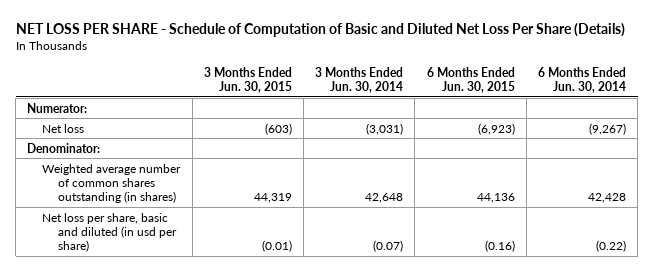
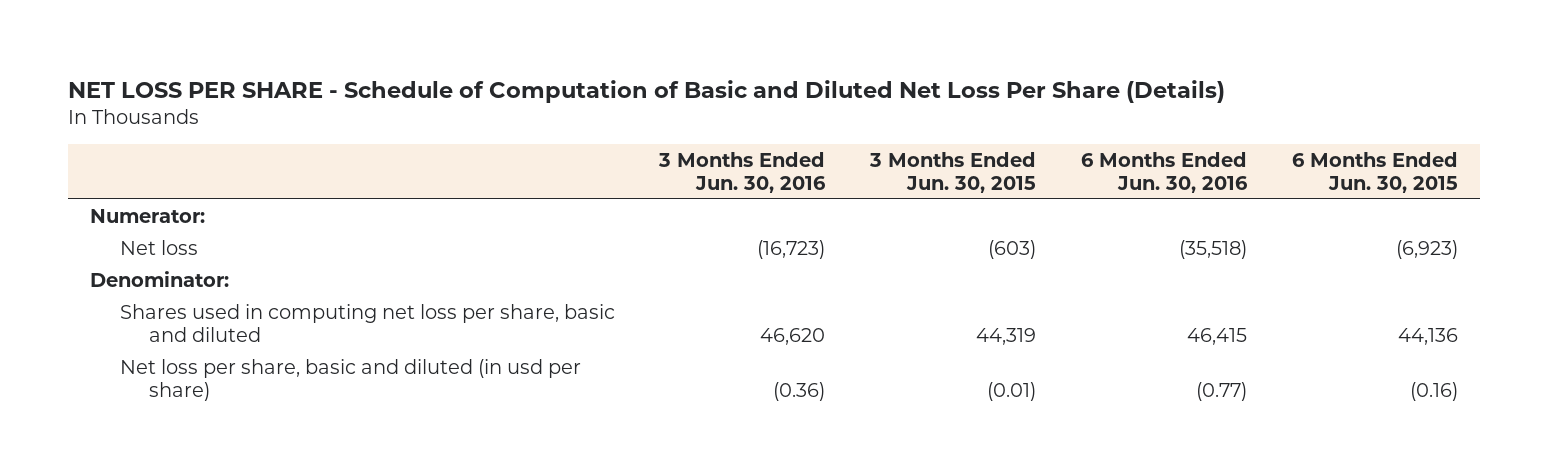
[315,66,404,93] 3 Months Ended Jun. 30, 2014 -> none
[537,66,626,93] 6 Months Ended Jun. 30, 2014 -> none
none -> [658,151,827,193] 3 Months Ended Jun. 30, 2016
none -> [1080,151,1248,193] 6 Months Ended Jun. 30, 2016
[42,163,182,204] Weighted average number of common shares outstanding (in shares) -> [119,304,615,342] Shares used in computing net loss per share, basic and diluted

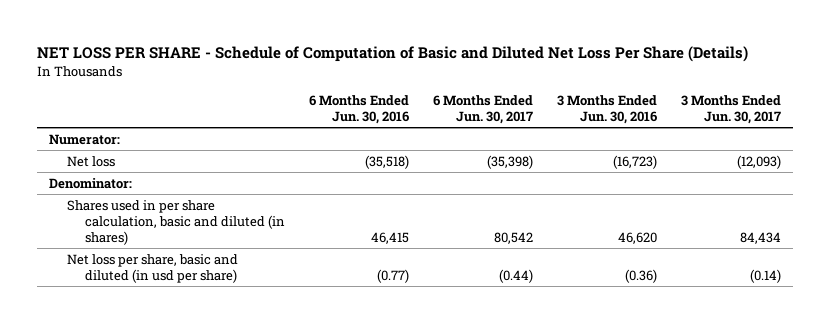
[869,151,1037,193] 3 Months Ended Jun. 30, 2015 -> none
[1291,151,1458,193] 6 Months Ended Jun. 30, 2015 -> none
none -> [432,94,533,125] 6 Months Ended Jun. 30, 2017
none -> [680,94,781,125] 3 Months Ended Jun. 30, 2017
[119,304,615,342] Shares used in computing net loss per share, basic and diluted -> [67,199,285,246] Shares used in per share calculation, basic and diluted (in shares)

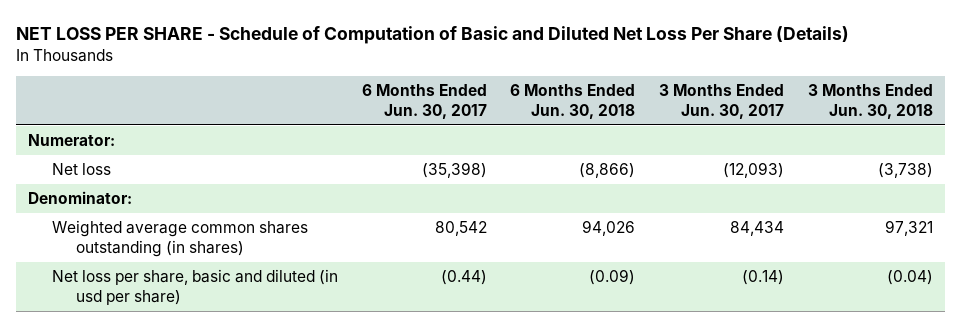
[308,94,409,125] 6 Months Ended Jun. 30, 2016 -> none
[556,94,657,125] 3 Months Ended Jun. 30, 2016 -> none
none -> [510,84,636,119] 6 Months Ended Jun. 30, 2018
none -> [807,84,933,119] 3 Months Ended Jun. 30, 2018
[67,199,285,246] Shares used in per share calculation, basic and diluted (in shares) -> [52,220,309,257] Weighted average common shares outstanding (in shares)

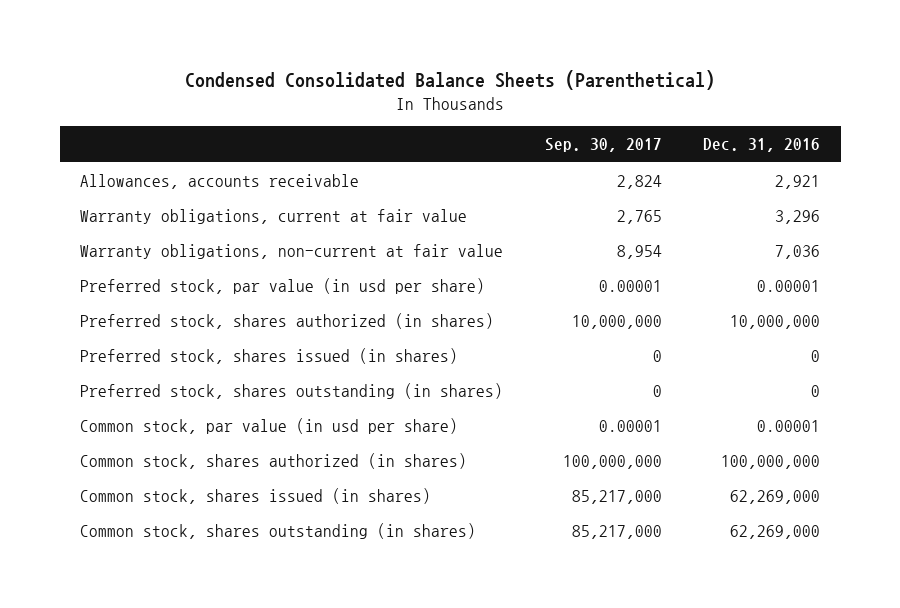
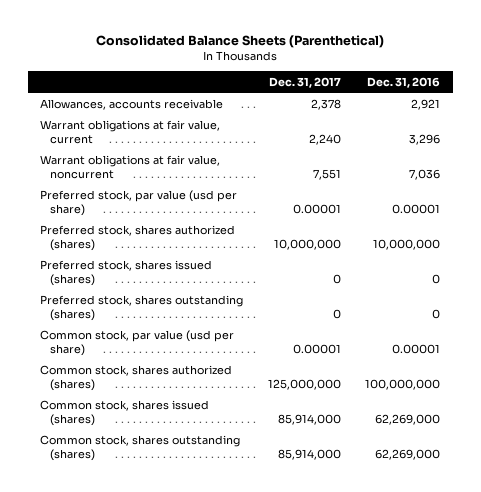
[185,70,716,91] Condensed Consolidated Balance Sheets (Parenthetical) -> [96,35,385,49] Consolidated Balance Sheets (Parenthetical)
[544,138,662,153] Sep. 30, 2017 -> none
none -> [268,76,341,88] Dec. 31, 2017
[80,209,468,225] Warranty obligations, current at fair value -> [40,119,221,144] Warrant obligations at fair value, current
[80,244,504,260] Warranty obligations, non-current at fair value -> [40,154,221,179] Warrant obligations at fair value, noncurrent
[80,278,486,295] Preferred stock, par value (in usd per share) -> [40,189,238,216] Preferred stock, par value (usd per share)
[80,313,495,330] Preferred stock, shares authorized (in shares) -> [40,224,236,251] Preferred stock, shares authorized (shares)
[80,348,459,365] Preferred stock, shares issued (in shares) -> [40,259,213,286] Preferred stock, shares issued (shares)
[80,383,504,400] Preferred stock, shares outstanding (in shares) -> [40,294,244,321] Preferred stock, shares outstanding (shares)
[80,418,459,435] Common stock, par value (in usd per share) -> [40,329,235,356] Common stock, par value (usd per share)
[80,453,468,470] Common stock, shares authorized (in shares) -> [40,364,233,391] Common stock, shares authorized (shares)
[80,488,432,505] Common stock, shares issued (in shares) -> [40,399,210,426] Common stock, shares issued (shares)
[80,523,477,540] Common stock, shares outstanding (in shares) -> [40,434,241,461] Common stock, shares outstanding (shares)

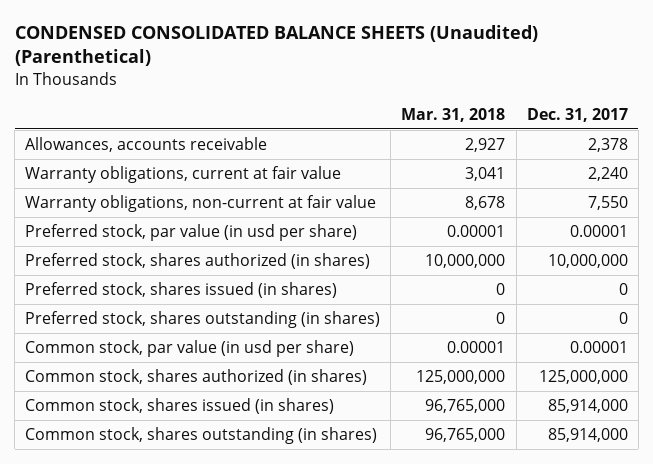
[96,35,385,49] Consolidated Balance Sheets (Parenthetical) -> [14,25,538,67] CONDENSED CONSOLIDATED BALANCE SHEETS (Unaudited) (Parenthetical)
[367,76,441,88] Dec. 31, 2016 -> none
none -> [401,108,506,123] Mar. 31, 2018
[40,154,221,179] Warrant obligations at fair value, noncurrent -> none
[40,119,221,144] Warrant obligations at fair value, current -> [25,165,342,183] Warranty obligations, current at fair value
none -> [25,194,377,212] Warranty obligations, non-current at fair value
[40,189,238,216] Preferred stock, par value (usd per share) -> [25,223,358,241] Preferred stock, par value (in usd per share)
[40,224,236,251] Preferred stock, shares authorized (shares) -> [25,252,371,269] Preferred stock, shares authorized (in shares)
[40,259,213,286] Preferred stock, shares issued (shares) -> [25,281,338,298] Preferred stock, shares issued (in shares)
[40,294,244,321] Preferred stock, shares outstanding (shares) -> [25,310,381,328] Preferred stock, shares outstanding (in shares)
[40,329,235,356] Common stock, par value (usd per share) -> [25,339,355,357] Common stock, par value (in usd per share)
[40,364,233,391] Common stock, shares authorized (shares) -> [25,368,368,385] Common stock, shares authorized (in shares)
[40,399,210,426] Common stock, shares issued (shares) -> [25,397,335,414] Common stock, shares issued (in shares)
[40,434,241,461] Common stock, shares outstanding (shares) -> [25,426,378,444] Common stock, shares outstanding (in shares)

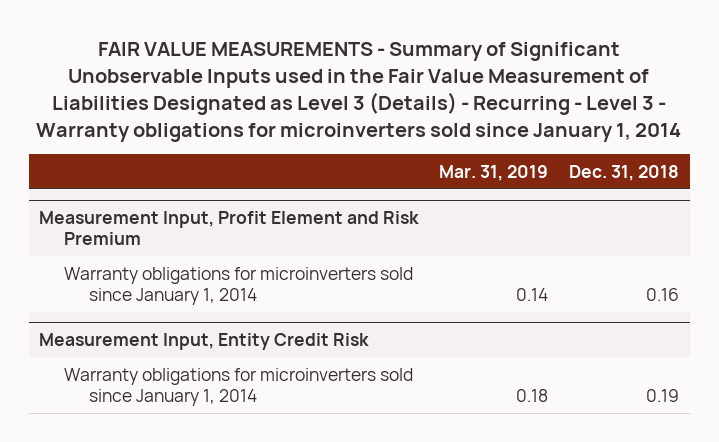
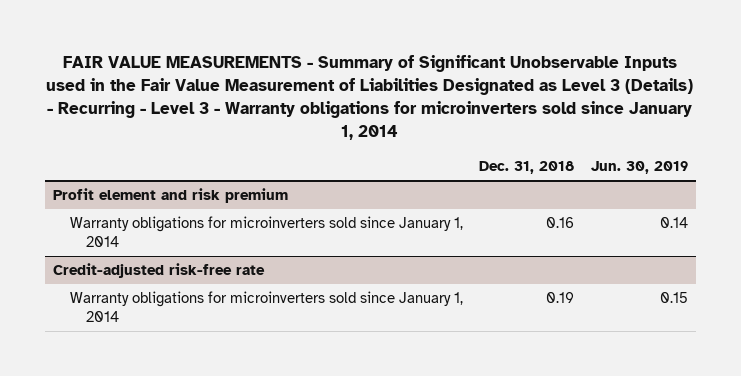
[439,165,549,182] Mar. 31, 2019 -> none
none -> [590,161,688,175] Jun. 30, 2019
[39,211,420,246] Measurement Input, Profit Element and Risk Premium -> [53,188,289,204] Profit element and risk premium
[39,333,370,351] Measurement Input, Entity Credit Risk -> [53,263,266,279] Credit-adjusted risk-free rate

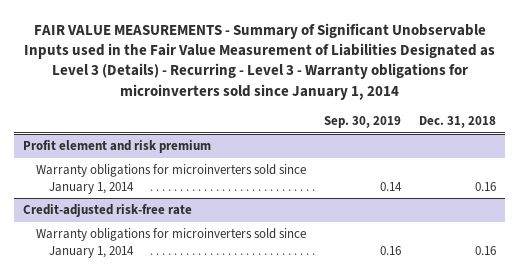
[590,161,688,175] Jun. 30, 2019 -> none
none -> [324,116,402,129] Sep. 30, 2019
[546,292,575,304] 0.19 -> [474,245,496,255] 0.16

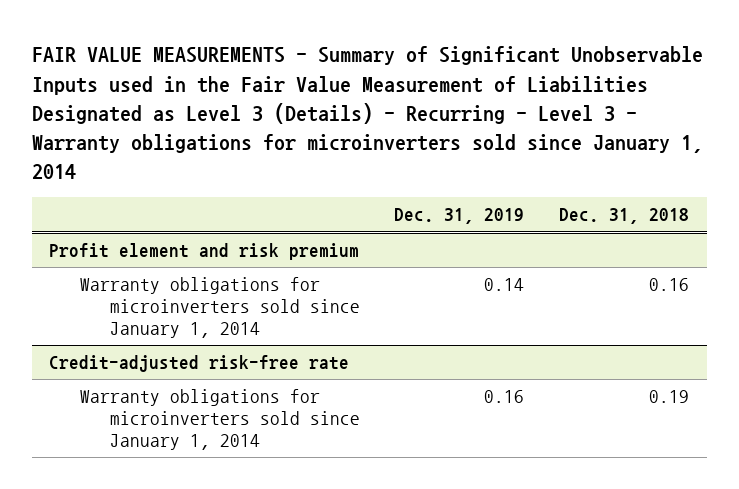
[324,116,402,129] Sep. 30, 2019 -> none
none -> [394,208,525,225] Dec. 31, 2019
[474,245,496,255] 0.16 -> [649,390,690,404] 0.19

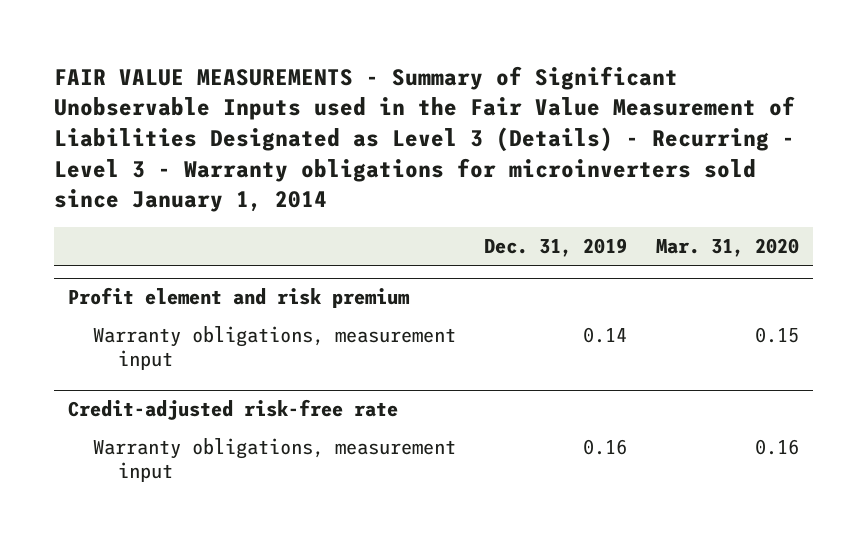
[559,208,690,225] Dec. 31, 2018 -> none
none -> [655,238,799,258] Mar. 31, 2020
[79,277,360,339] Warranty obligations for microinverters sold since January 1, 2014 -> [93,326,457,371] Warranty obligations, measurement input
[79,389,360,451] Warranty obligations for microinverters sold since January 1, 2014 -> [93,438,457,483] Warranty obligations, measurement input

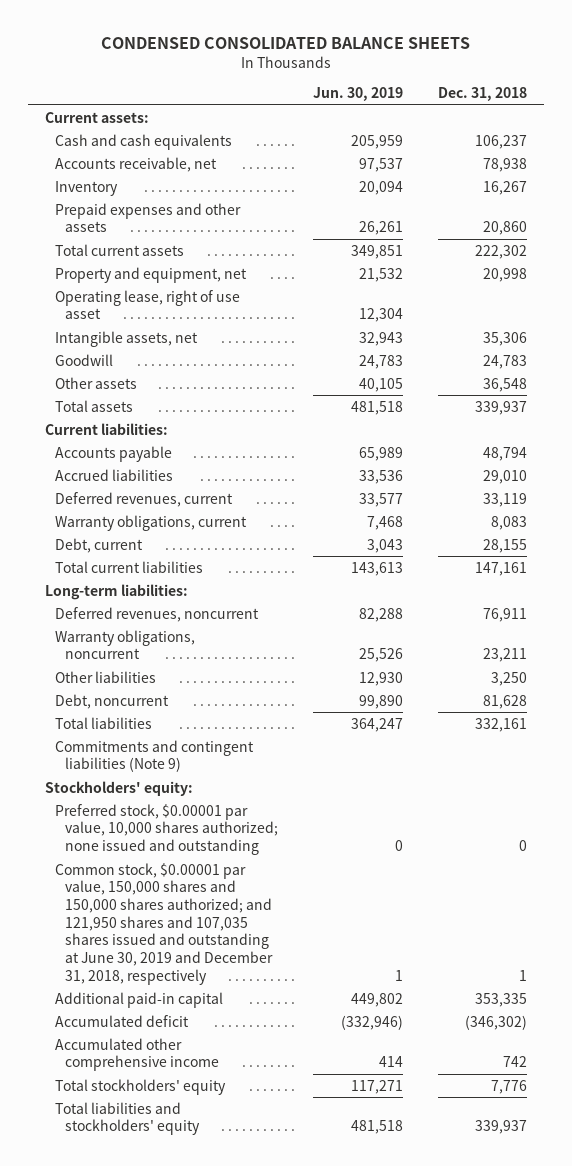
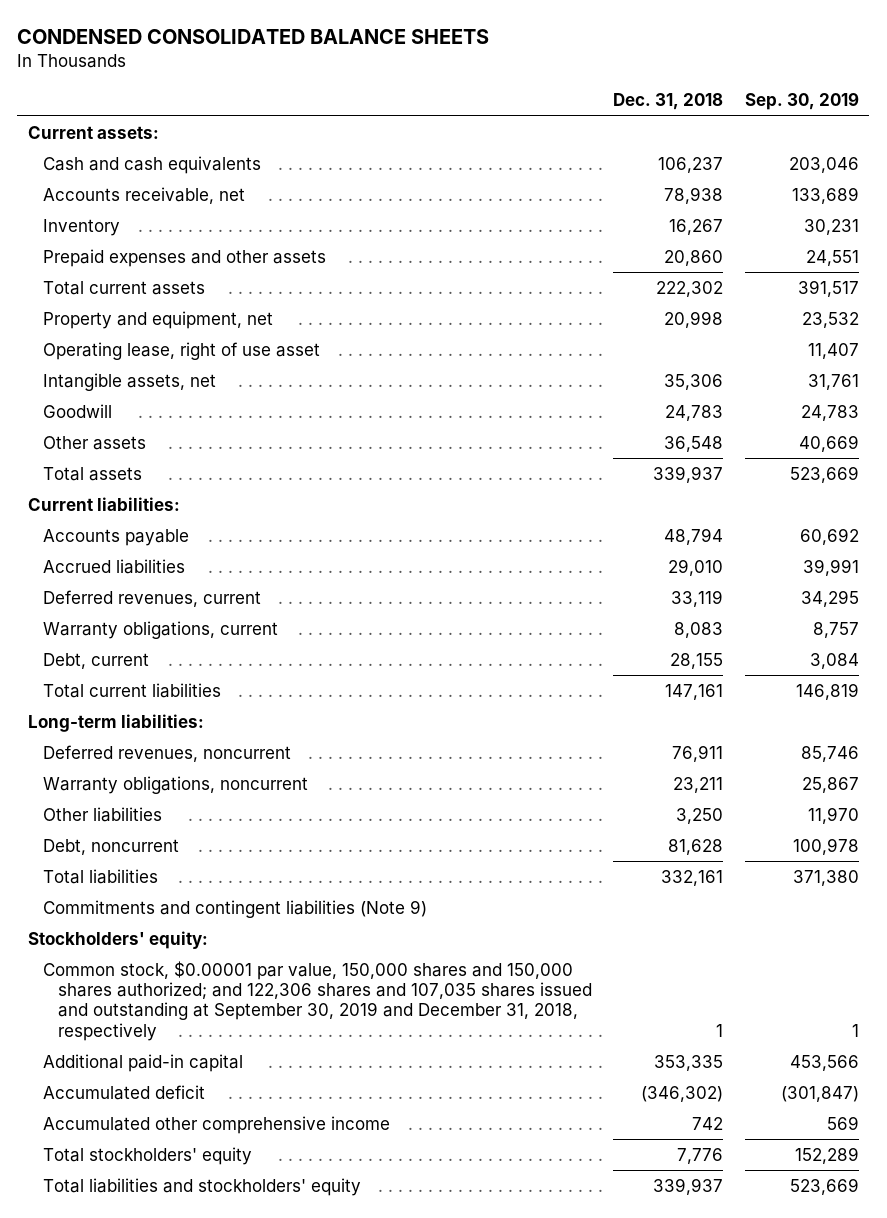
[312,87,403,102] Jun. 30, 2019 -> none
none -> [744,92,859,111] Sep. 30, 2019
[54,803,278,856] Preferred stock, $0.00001 par value, 10,000 shares authorized; none issued and outstanding -> none
[54,862,273,985] Common stock, $0.00001 par value, 150,000 shares and 150,000 shares authorized; and 121,950 shares and 107,035 shares issued and outstanding at June 30, 2019 and December 31, 2018, respectively -> [42,960,592,1041] Common stock, $0.00001 par value, 150,000 shares and 150,000 shares authorized; and 122,306 shares and 107,035 shares issued and outstanding at September 30, 2019 and December 31, 2018, respectively

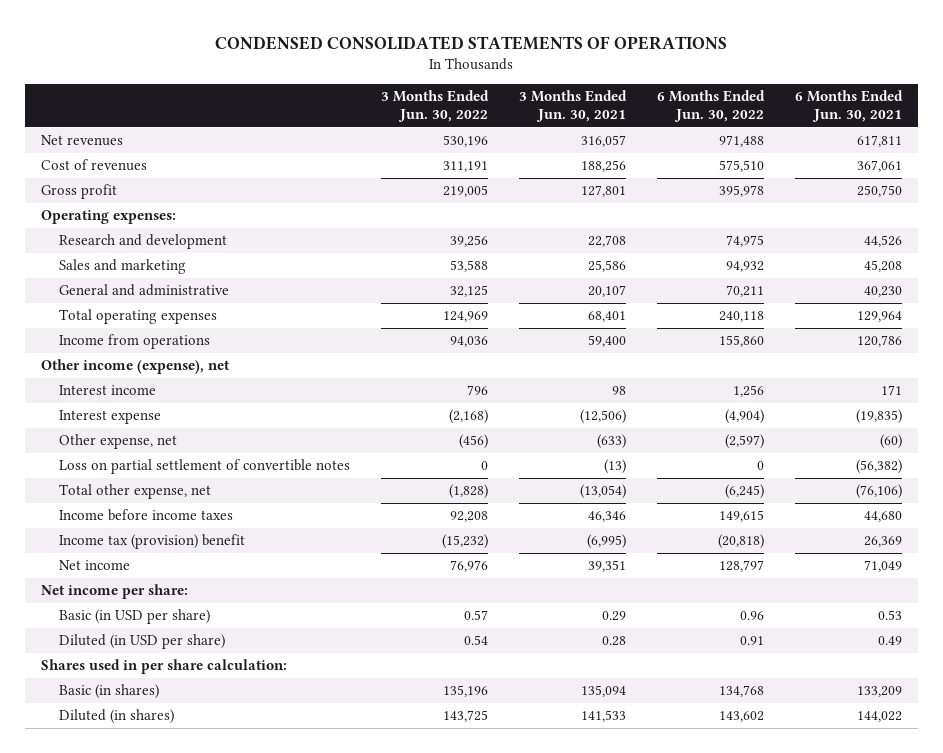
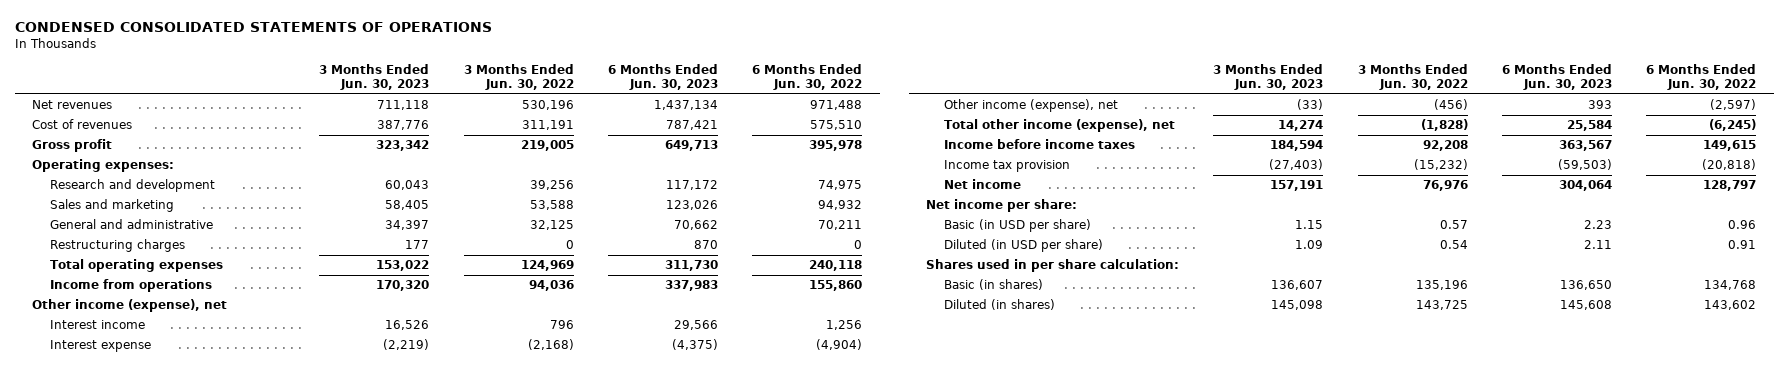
[519,90,628,122] 3 Months Ended Jun. 30, 2021 -> none
[795,90,904,122] 6 Months Ended Jun. 30, 2021 -> none
none -> [319,64,430,90] 3 Months Ended Jun. 30, 2023
none -> [608,64,719,90] 6 Months Ended Jun. 30, 2023
none -> [49,239,185,253] Restructuring charges
[58,459,350,475] Loss on partial settlement of convertible notes -> none
[58,434,177,450] Other expense, net -> [943,99,1118,113] Other income (expense), net
[58,484,211,500] Total other expense, net -> [943,119,1175,133] Total other income (expense), net
[58,534,245,550] Income tax (provision) benefit -> [943,160,1070,173] Income tax provision

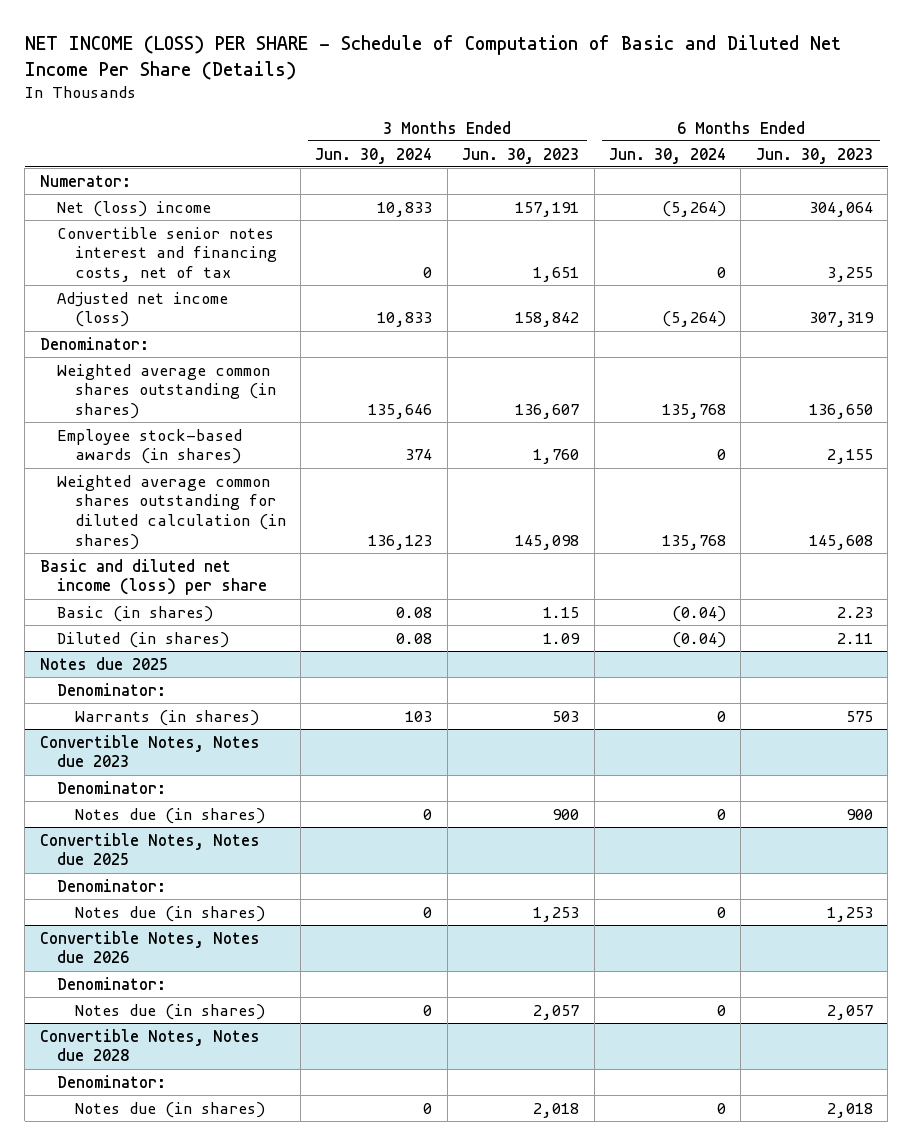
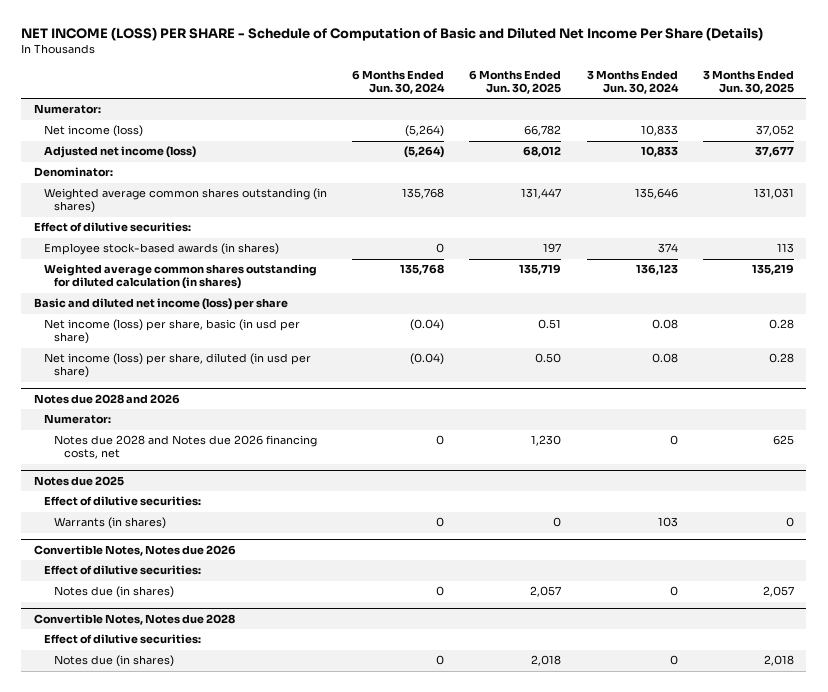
[462,147,580,164] Jun. 30, 2023 -> none
[755,147,873,164] Jun. 30, 2023 -> none
none -> [469,70,562,94] 6 Months Ended Jun. 30, 2025
none -> [702,70,794,94] 3 Months Ended Jun. 30, 2025
[57,226,277,283] Convertible senior notes interest and financing costs, net of tax -> none
[57,200,212,217] Net (loss) income -> [44,125,144,138] Net income (loss)
none -> [33,222,191,233] Effect of dilutive securities:
[57,605,214,622] Basic (in shares) -> [44,319,301,345] Net income (loss) per share, basic (in usd per share)
[57,631,230,648] Diluted (in shares) -> [44,353,312,379] Net income (loss) per share, diluted (in usd per share)
none -> [33,393,180,404] Notes due 2028 and 2026
none -> [44,414,112,425] Numerator:
none -> [54,435,318,460] Notes due 2028 and Notes due 2026 financing costs, net
[57,682,167,696] Denominator: -> none
none -> [44,496,202,507] Effect of dilutive securities:
[39,734,260,768] Convertible Notes, Notes due 2023 -> none
[57,780,167,794] Denominator: -> none
[74,807,265,824] Notes due (in shares) -> none
[39,832,260,866] Convertible Notes, Notes due 2025 -> none
[57,878,167,892] Denominator: -> none
[74,905,265,922] Notes due (in shares) -> none
[57,976,167,990] Denominator: -> none
none -> [44,565,202,576] Effect of dilutive securities:
[57,1074,167,1088] Denominator: -> none
none -> [44,634,202,645] Effect of dilutive securities:

